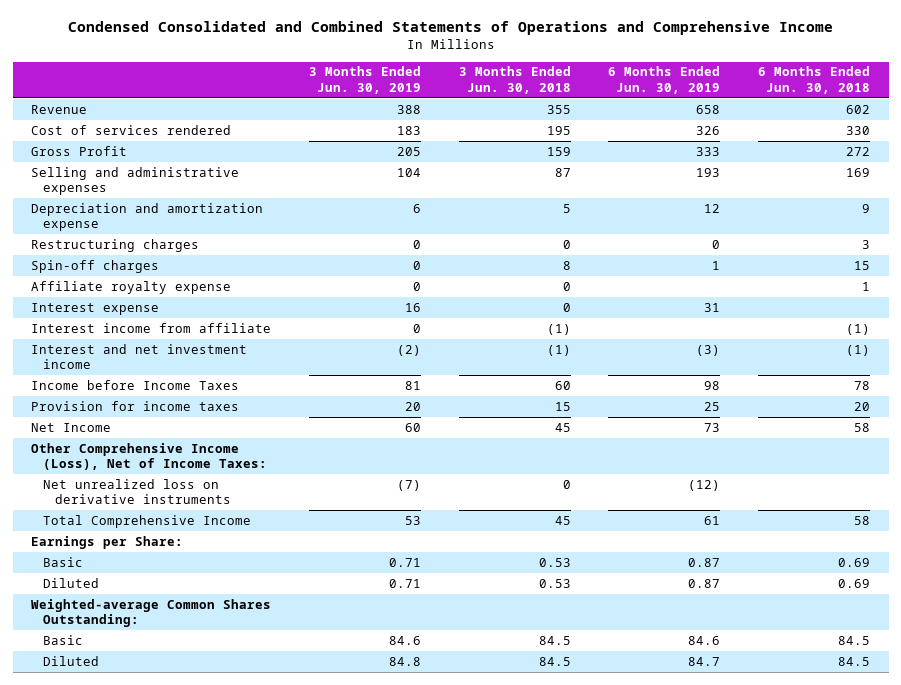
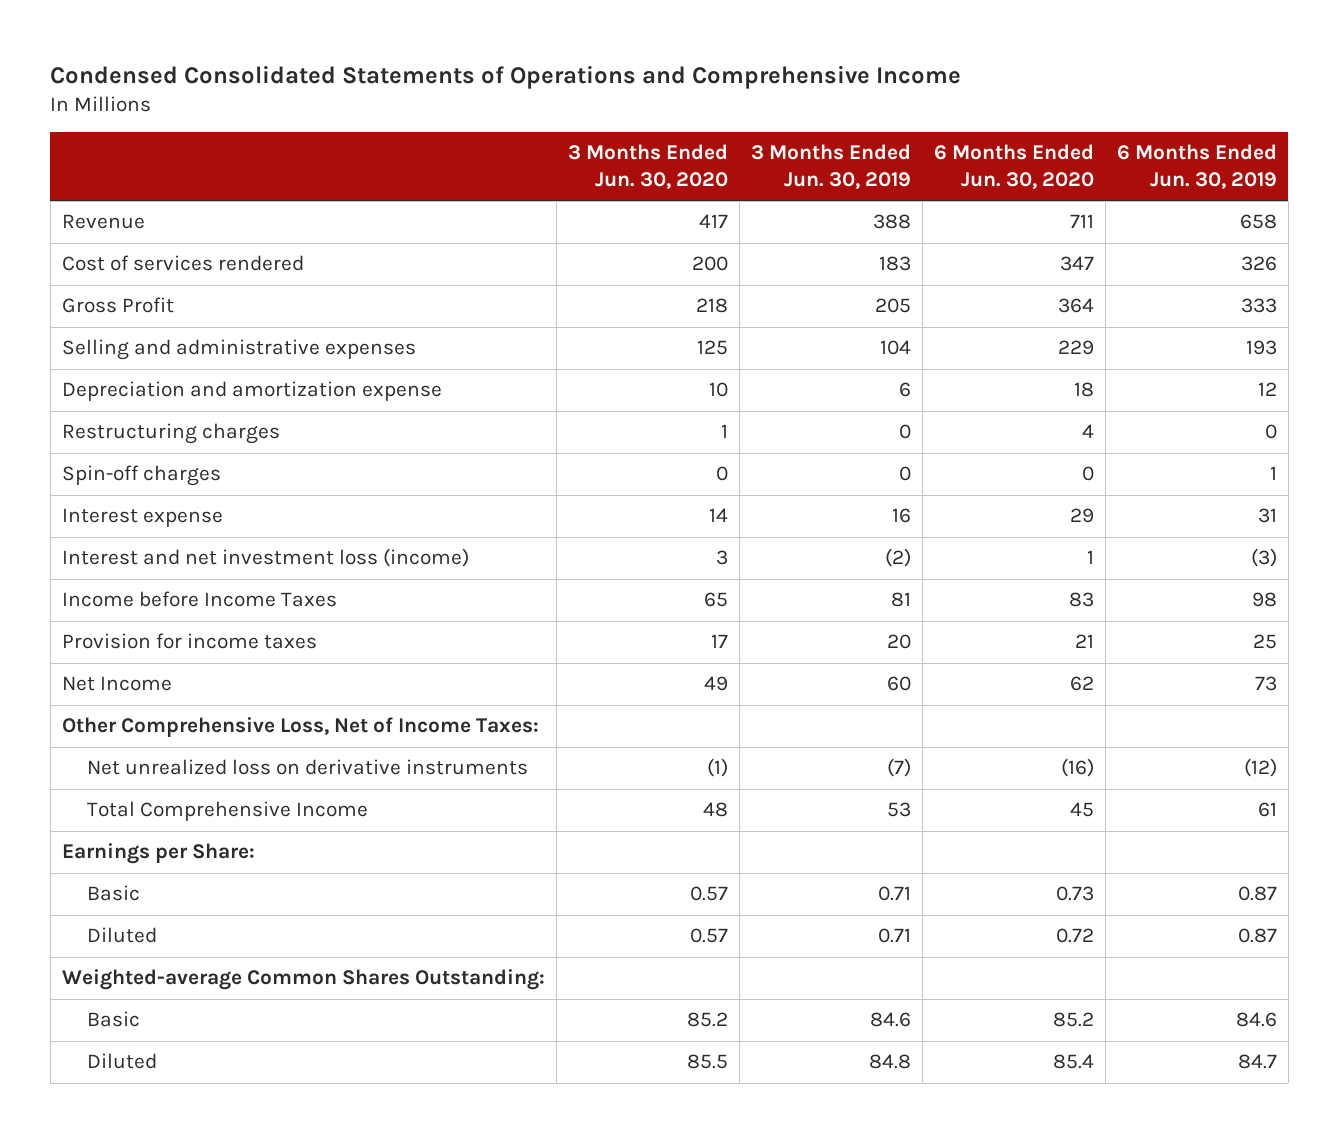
[67,21,833,36] Condensed Consolidated and Combined Statements of Operations and Comprehensive Income -> [50,64,962,89] Condensed Consolidated Statements of Operations and Comprehensive Income
[458,66,571,94] 3 Months Ended Jun. 30, 2018 -> none
[758,66,871,94] 6 Months Ended Jun. 30, 2018 -> none
none -> [567,144,728,190] 3 Months Ended Jun. 30, 2020
none -> [933,144,1094,190] 6 Months Ended Jun. 30, 2020
[31,280,232,294] Affiliate royalty expense -> none
[31,322,272,333] Interest income from affiliate -> none
[31,343,248,370] Interest and net investment income -> [61,548,469,568] Interest and net investment loss (income)
[31,442,268,471] Other Comprehensive Income (Loss), Net of Income Taxes: -> [61,717,539,738] Other Comprehensive Loss, Net of Income Taxes:

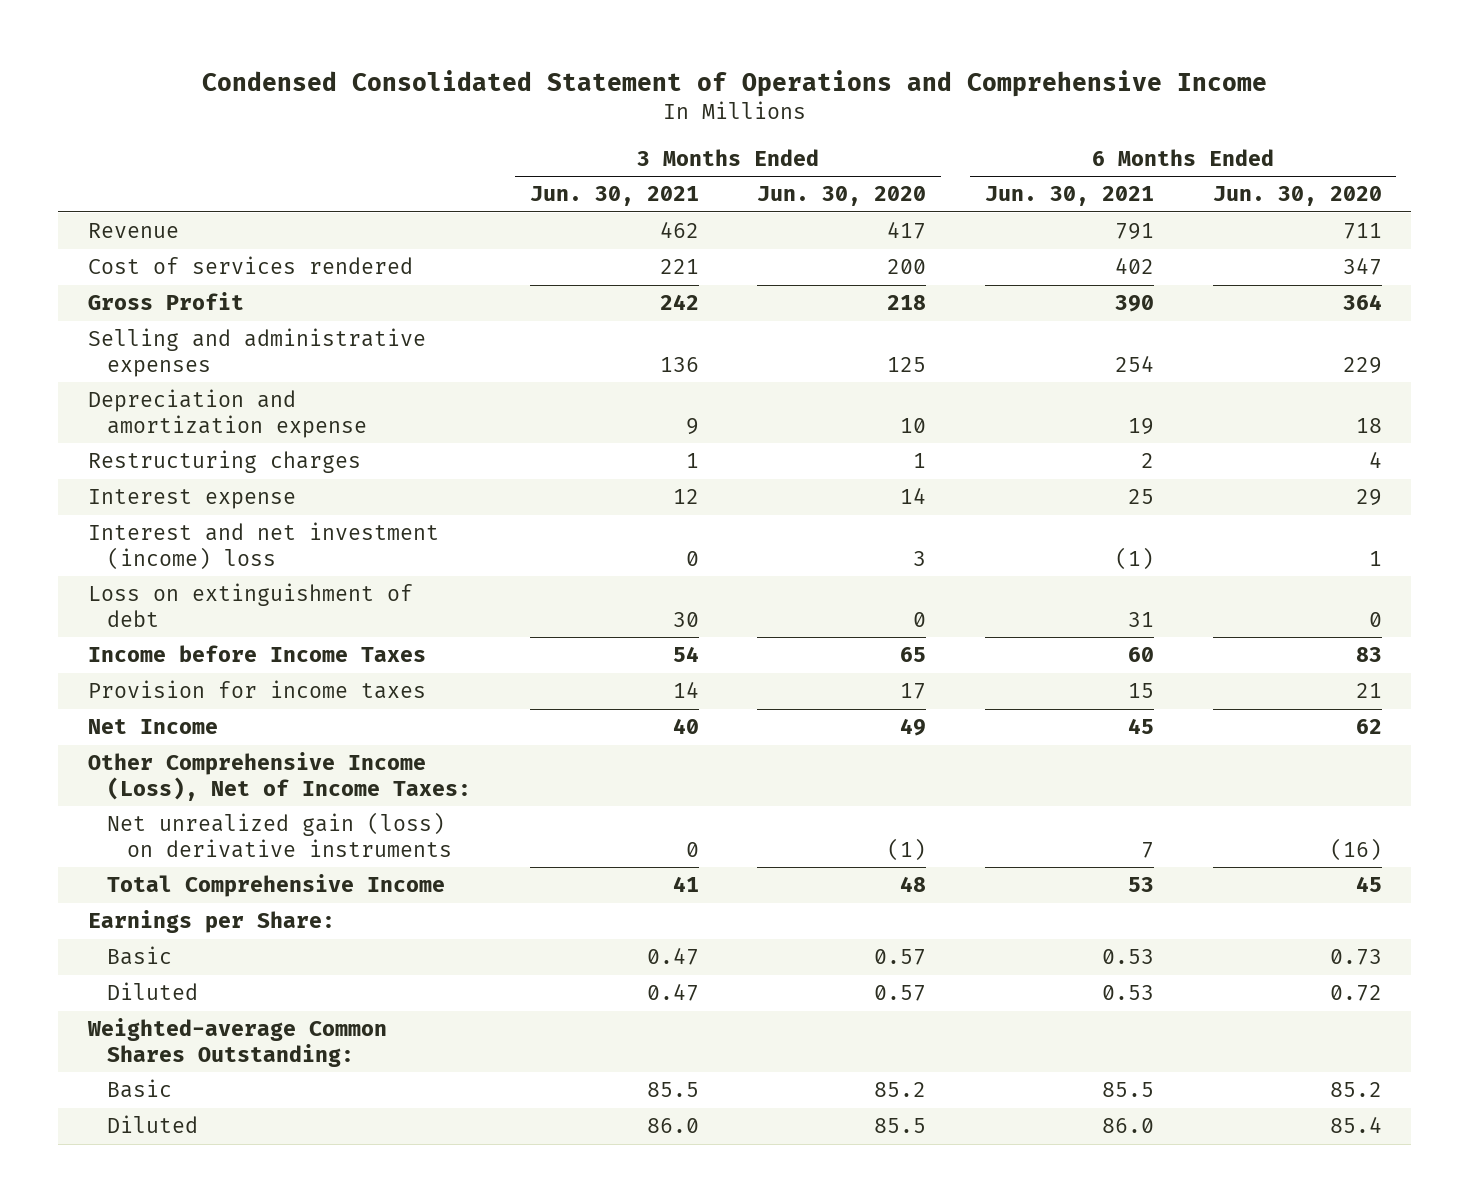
[50,64,962,89] Condensed Consolidated Statements of Operations and Comprehensive Income -> [201,69,1267,97] Condensed Consolidated Statement of Operations and Comprehensive Income
[750,144,911,190] 3 Months Ended Jun. 30, 2019 -> none
[1116,144,1277,190] 6 Months Ended Jun. 30, 2019 -> none
none -> [529,186,699,207] Jun. 30, 2021
none -> [985,186,1155,207] Jun. 30, 2021
[61,465,221,487] Spin-off charges -> none
[61,548,469,568] Interest and net investment loss (income) -> [87,522,439,570] Interest and net investment (income) loss
none -> [87,583,413,627] Loss on extinguishment of debt
[61,717,539,738] Other Comprehensive Loss, Net of Income Taxes: -> [87,752,472,801] Other Comprehensive Income (Loss), Net of Income Taxes:
[86,759,528,776] Net unrealized loss on derivative instruments -> [107,812,452,858] Net unrealized gain (loss) on derivative instruments

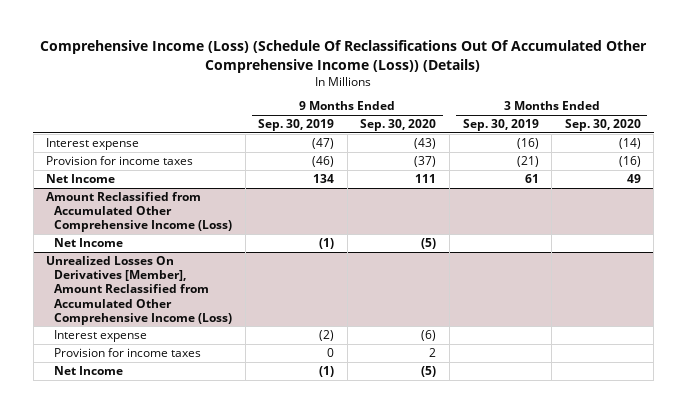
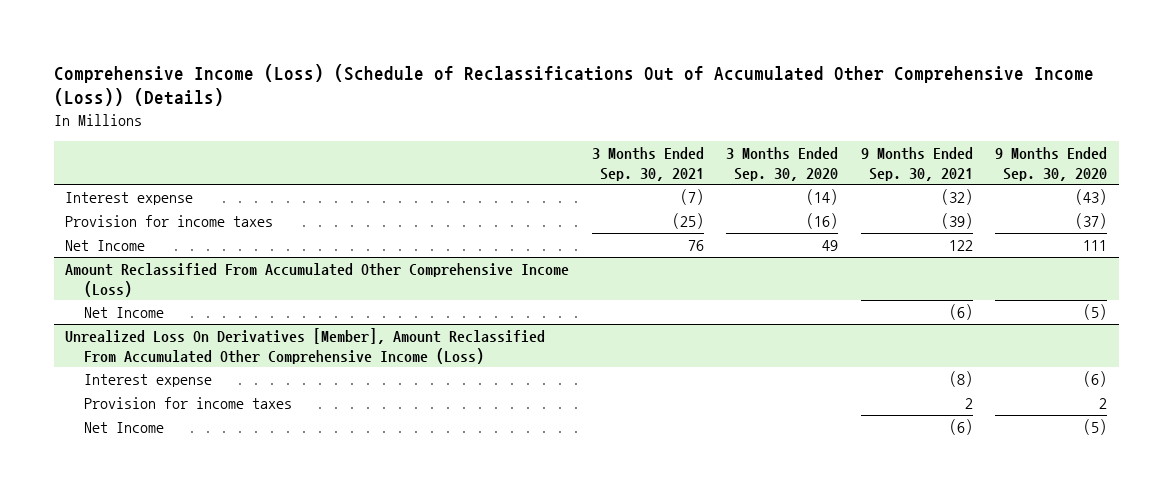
[40,40,648,73] Comprehensive Income (Loss) (Schedule Of Reclassifications Out Of Accumulated Other Comprehensive Income (Loss)) (Details) -> [53,63,1094,107] Comprehensive Income (Loss) (Schedule of Reclassifications Out of Accumulated Other Comprehensive Income (Loss)) (Details)
[258,118,335,131] Sep. 30, 2019 -> none
[462,118,539,131] Sep. 30, 2019 -> none
none -> [591,147,704,181] 3 Months Ended Sep. 30, 2021
none -> [860,147,973,181] 9 Months Ended Sep. 30, 2021
[46,191,233,233] Amount Reclassified from Accumulated Other Comprehensive Income (Loss) -> [64,262,569,297] Amount Reclassified From Accumulated Other Comprehensive Income (Loss)
[46,255,233,325] Unrealized Losses On Derivatives [Member], Amount Reclassified from Accumulated Other Comprehensive Income (Loss) -> [64,327,545,364] Unrealized Loss On Derivatives [Member], Amount Reclassified From Accumulated Other Comprehensive Income (Loss)

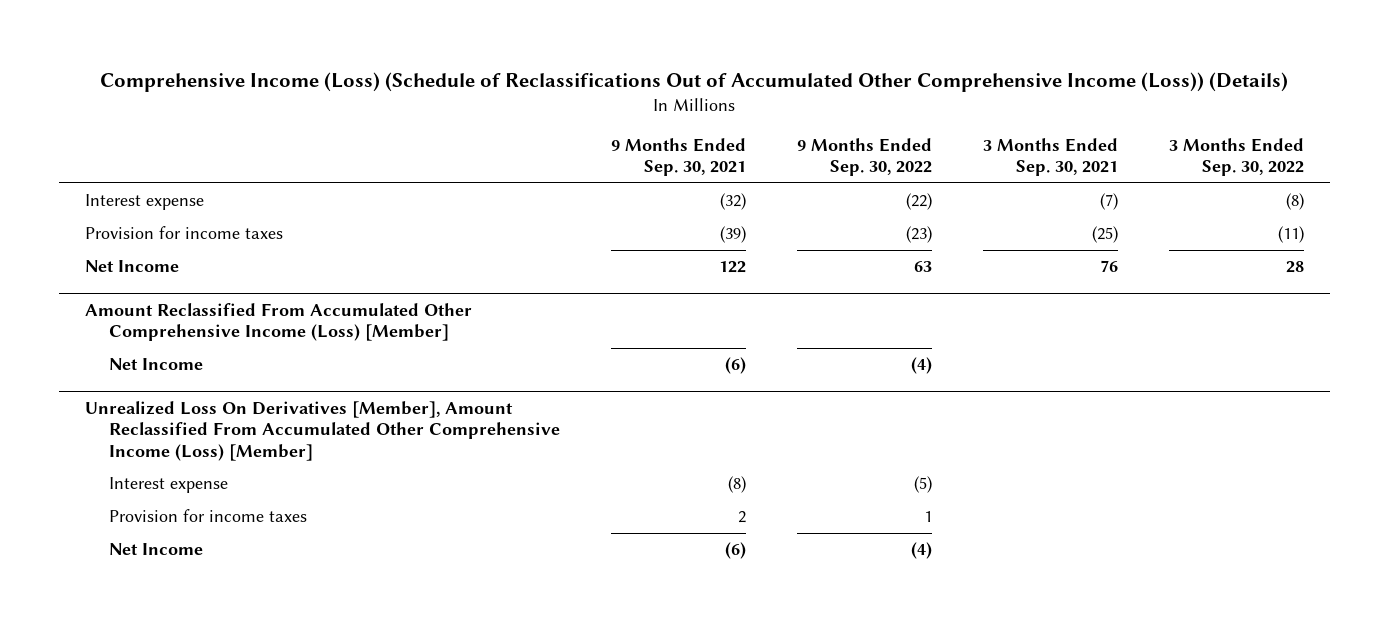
[726,147,839,181] 3 Months Ended Sep. 30, 2020 -> none
[995,147,1108,181] 9 Months Ended Sep. 30, 2020 -> none
none -> [797,137,933,177] 9 Months Ended Sep. 30, 2022
none -> [1169,137,1305,177] 3 Months Ended Sep. 30, 2022
[64,262,569,297] Amount Reclassified From Accumulated Other Comprehensive Income (Loss) -> [84,303,472,342] Amount Reclassified From Accumulated Other Comprehensive Income (Loss) [Member]
[64,327,545,364] Unrealized Loss On Derivatives [Member], Amount Reclassified From Accumulated Other Comprehensive Income (Loss) -> [84,401,561,461] Unrealized Loss On Derivatives [Member], Amount Reclassified From Accumulated Other Comprehensive Income (Loss) [Member]

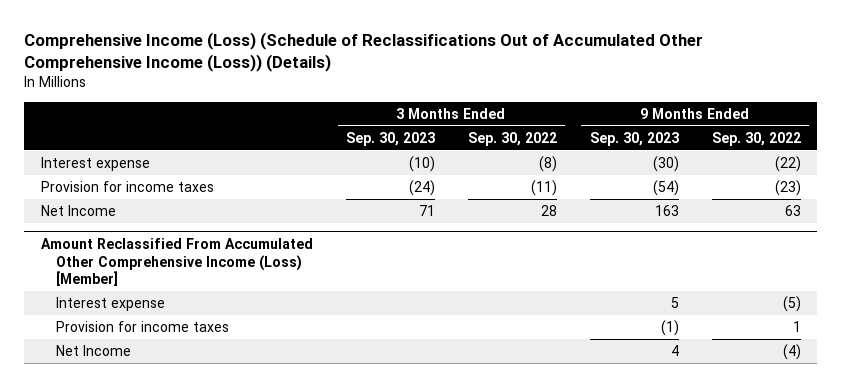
[611,137,747,177] 9 Months Ended Sep. 30, 2021 -> none
[983,137,1119,177] 3 Months Ended Sep. 30, 2021 -> none
none -> [345,131,435,146] Sep. 30, 2023
none -> [589,131,679,146] Sep. 30, 2023
[109,358,204,371] Net Income -> none
[84,401,561,461] Unrealized Loss On Derivatives [Member], Amount Reclassified From Accumulated Other Comprehensive Income (Loss) [Member] -> none

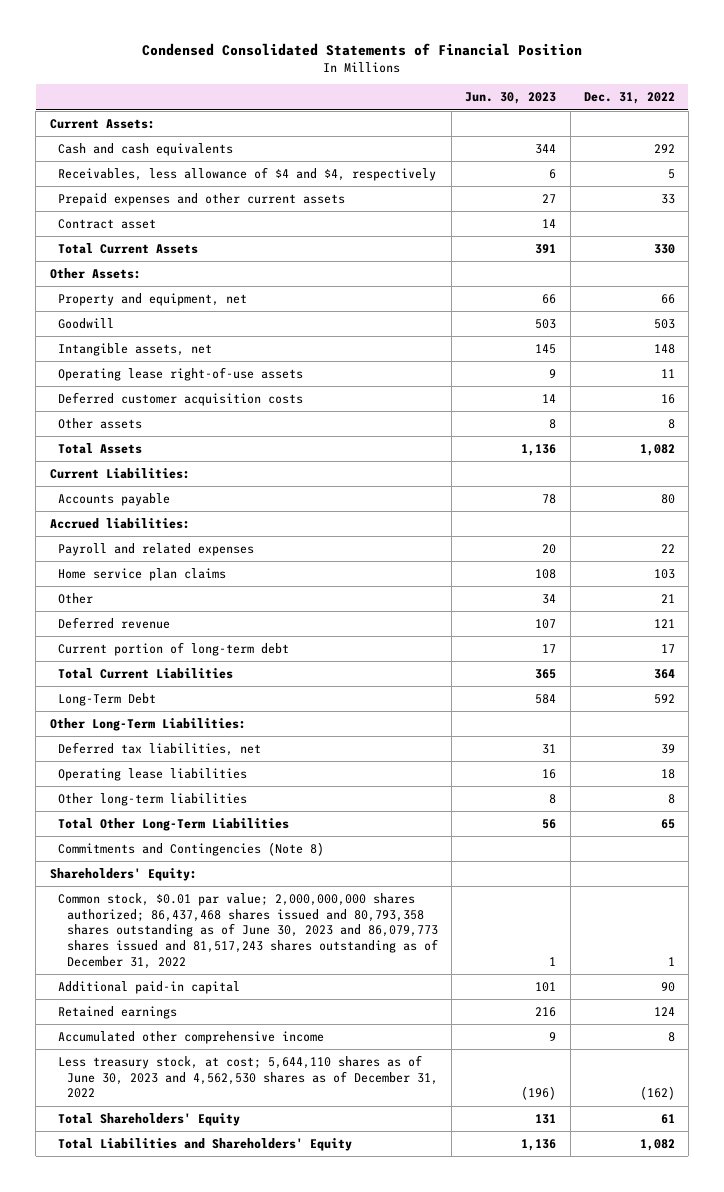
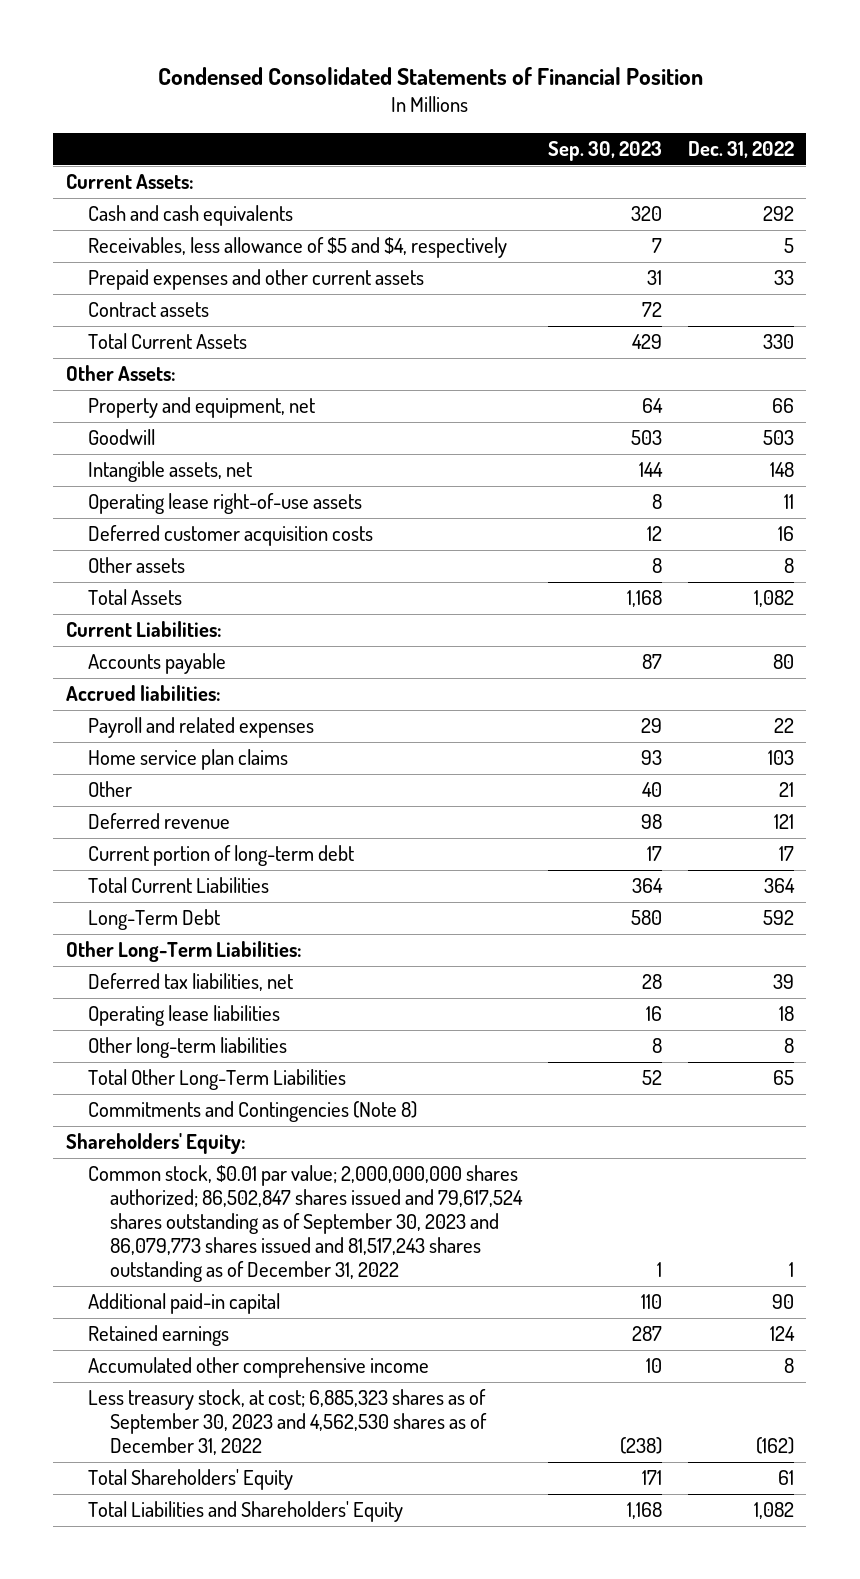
[465,92,557,105] Jun. 30, 2023 -> none
none -> [547,141,662,162] Sep. 30, 2023
[58,167,437,182] Receivables, less allowance of $4 and $4, respectively -> [88,237,508,259] Receivables, less allowance of $5 and $4, respectively
[58,219,157,230] Contract asset -> [88,302,210,318] Contract assets
[58,893,438,969] Common stock, $0.01 par value; 2,000,000,000 shares authorized; 86,437,468 shares issued and 80,793,358 shares outstanding as of June 30, 2023 and 86,079,773 shares issued and 81,517,243 shares outstanding as of December 31, 2022 -> [88,1165,524,1283] Common stock, $0.01 par value; 2,000,000,000 shares authorized; 86,502,847 shares issued and 79,617,524 shares outstanding as of September 30, 2023 and 86,079,773 shares issued and 81,517,243 shares outstanding as of December 31, 2022
[58,1055,438,1099] Less treasury stock, at cost; 5,644,110 shares as of June 30, 2023 and 4,562,530 shares as of December 31, 2022 -> [88,1389,488,1456] Less treasury stock, at cost; 6,885,323 shares as of September 30, 2023 and 4,562,530 shares as of December 31, 2022

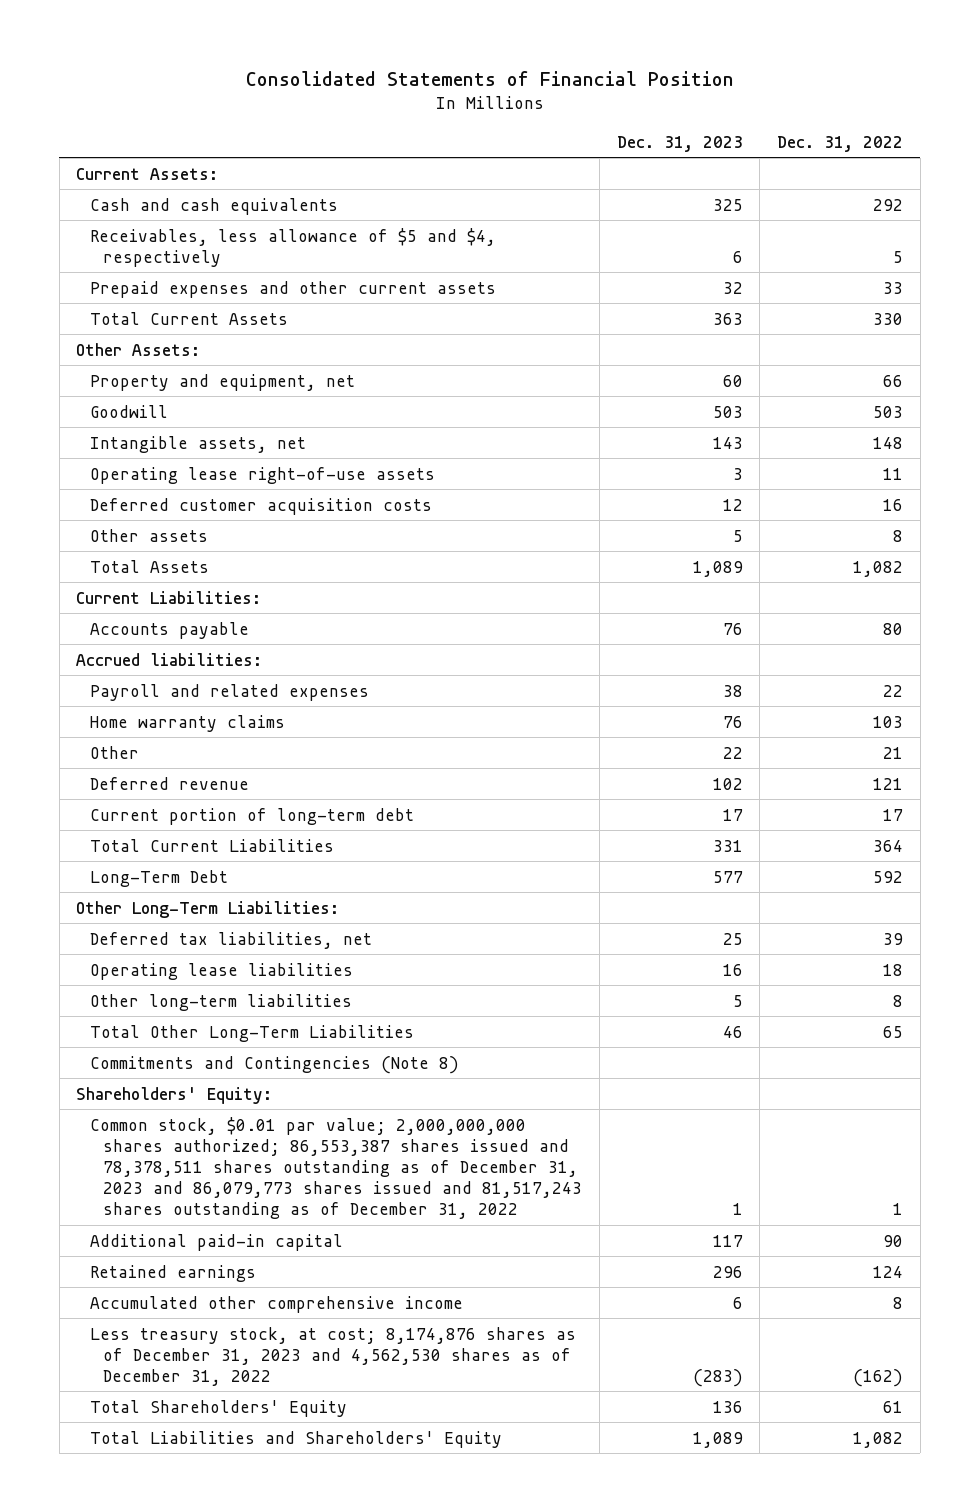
[157,66,703,85] Condensed Consolidated Statements of Financial Position -> [245,70,734,86] Consolidated Statements of Financial Position
[547,141,662,162] Sep. 30, 2023 -> none
none -> [616,135,743,152] Dec. 31, 2023
[88,302,210,318] Contract assets -> none
[88,749,289,771] Home service plan claims -> [89,714,285,732] Home warranty claims
[88,1165,524,1283] Common stock, $0.01 par value; 2,000,000,000 shares authorized; 86,502,847 shares issued and 79,617,524 shares outstanding as of September 30, 2023 and 86,079,773 shares issued and 81,517,243 shares outstanding as of December 31, 2022 -> [89,1116,583,1219] Common stock, $0.01 par value; 2,000,000,000 shares authorized; 86,553,387 shares issued and 78,378,511 shares outstanding as of December 31, 2023 and 86,079,773 shares issued and 81,517,243 shares outstanding as of December 31, 2022
[88,1389,488,1456] Less treasury stock, at cost; 6,885,323 shares as of September 30, 2023 and 4,562,530 shares as of December 31, 2022 -> [89,1326,576,1386] Less treasury stock, at cost; 8,174,876 shares as of December 31, 2023 and 4,562,530 shares as of December 31, 2022

